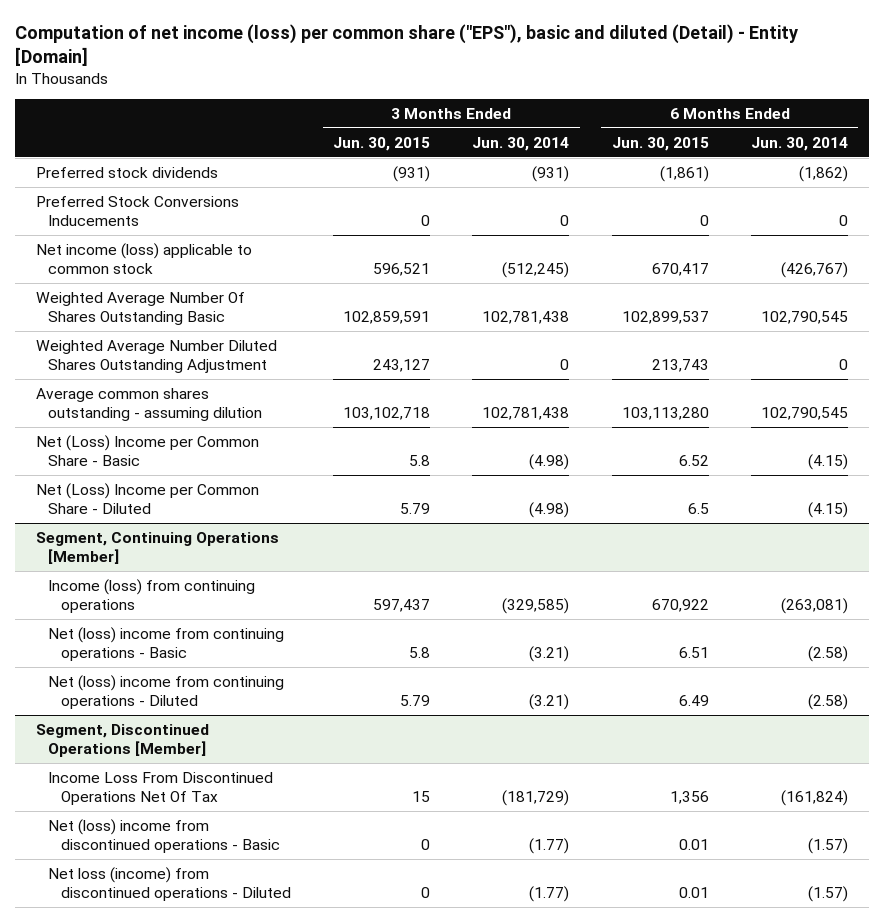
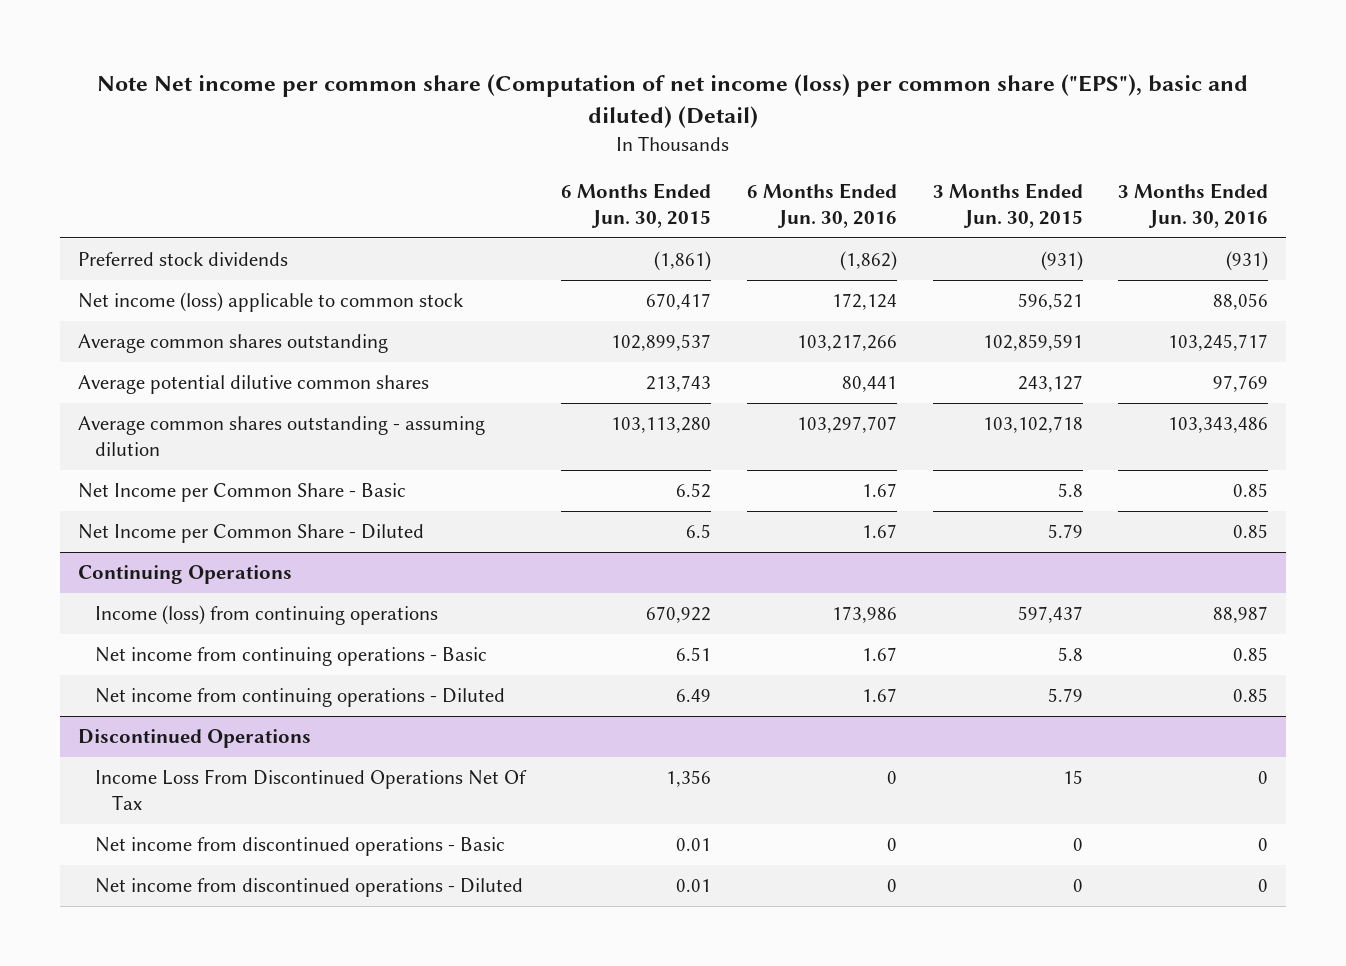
[14,23,798,66] Computation of net income (loss) per common share ("EPS"), basic and diluted (Detail) - Entity [Domain] -> [97,74,1249,129] Note Net income per common share (Computation of net income (loss) per common share ("EPS"), basic and diluted) (Detail)
[472,136,570,151] Jun. 30, 2014 -> none
[750,136,848,151] Jun. 30, 2014 -> none
none -> [746,182,897,229] 6 Months Ended Jun. 30, 2016
none -> [1118,182,1269,229] 3 Months Ended Jun. 30, 2016
[35,195,239,226] Preferred Stock Conversions Inducements -> none
[35,291,245,325] Weighted Average Number Of Shares Outstanding Basic -> [77,333,388,353] Average common shares outstanding
[35,339,277,373] Weighted Average Number Diluted Shares Outstanding Adjustment -> [77,374,429,394] Average potential dilutive common shares
[35,434,259,466] Net (Loss) Income per Common Share - Basic -> [77,482,406,502] Net Income per Common Share - Basic
[35,482,259,514] Net (Loss) Income per Common Share - Diluted -> [77,523,424,543] Net Income per Common Share - Diluted
[35,531,279,564] Segment, Continuing Operations [Member] -> [77,564,292,584] Continuing Operations
[48,626,285,661] Net (loss) income from continuing operations - Basic -> [95,646,488,666] Net income from continuing operations - Basic
[48,674,285,709] Net (loss) income from continuing operations - Diluted -> [95,687,506,707] Net income from continuing operations - Diluted
[35,723,209,757] Segment, Discontinued Operations [Member] -> [77,728,311,748] Discontinued Operations
[48,818,280,853] Net (loss) income from discontinued operations - Basic -> [95,836,506,856] Net income from discontinued operations - Basic
[48,866,291,901] Net loss (income) from discontinued operations - Diluted -> [95,877,524,897] Net income from discontinued operations - Diluted

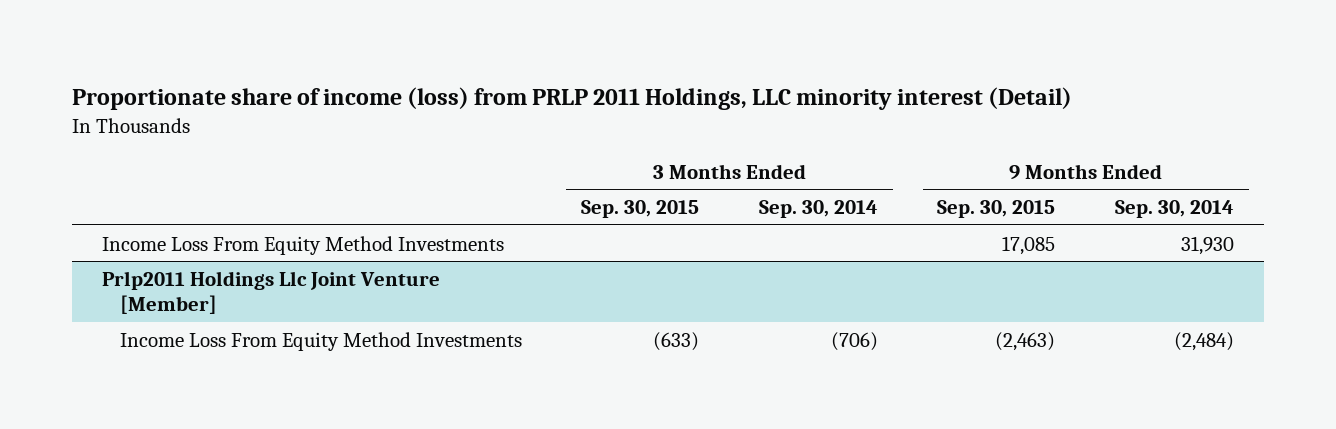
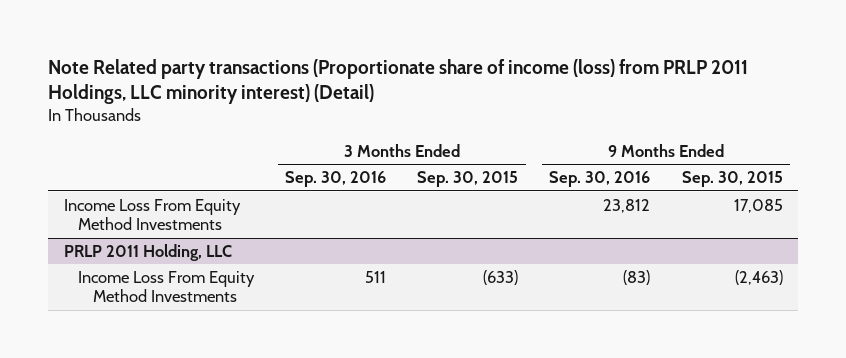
[72,86,1073,110] Proportionate share of income (loss) from PRLP 2011 Holdings, LLC minority interest (Detail) -> [48,58,749,105] Note Related party transactions (Proportionate share of income (loss) from PRLP 2011 Holdings, LLC minority interest) (Detail)
[758,200,878,219] Sep. 30, 2014 -> none
[1115,200,1235,219] Sep. 30, 2014 -> none
none -> [285,171,387,188] Sep. 30, 2016
none -> [549,171,651,188] Sep. 30, 2016
[101,270,440,315] Prlp2011 Holdings Llc Joint Venture [Member] -> [63,243,232,261] PRLP 2011 Holding, LLC

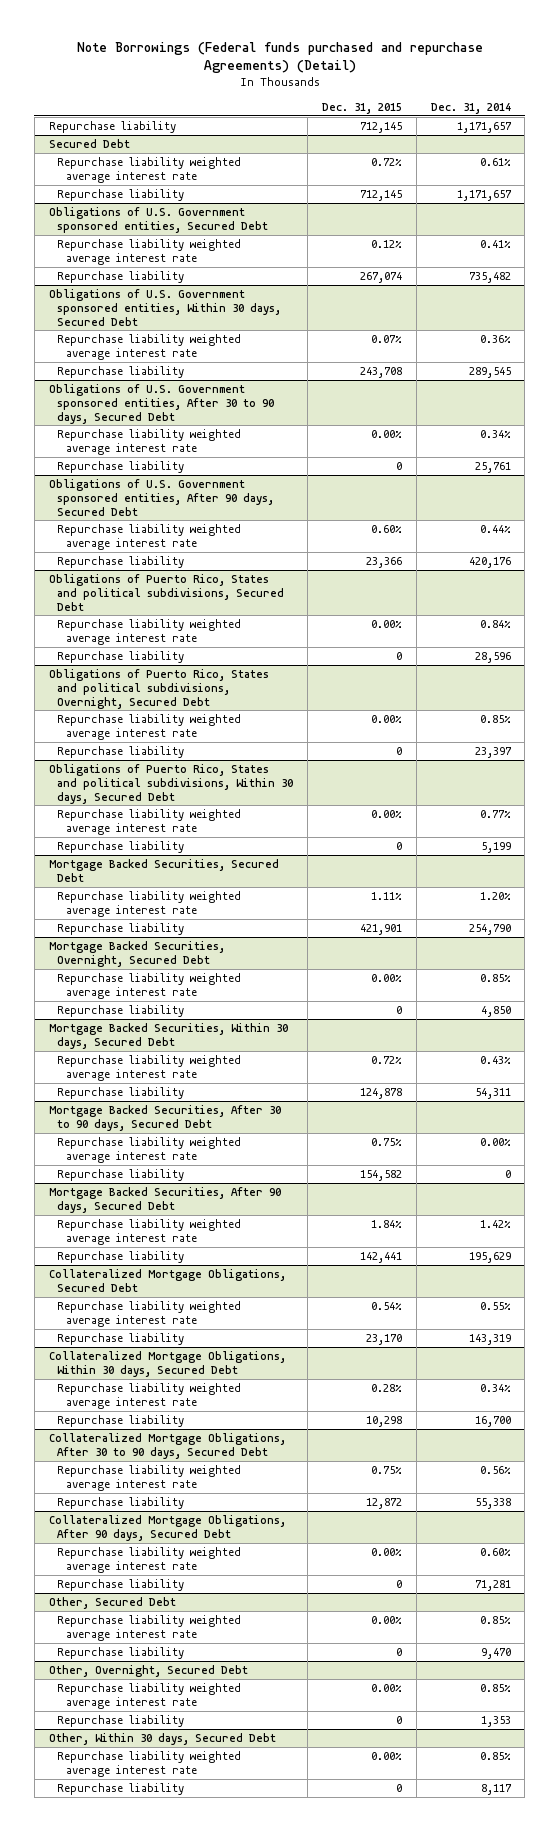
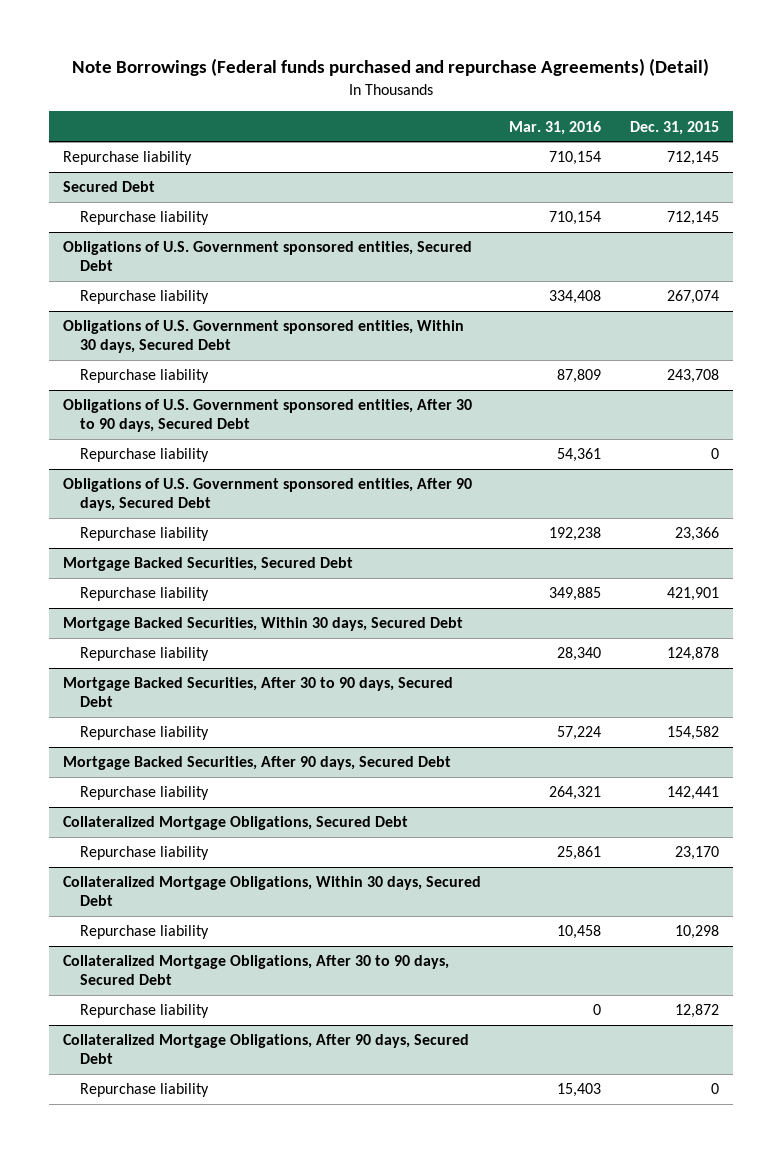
[430,102,511,114] Dec. 31, 2014 -> none
none -> [509,120,602,135] Mar. 31, 2016
[57,156,242,183] Repurchase liability weighted average interest rate -> none
[57,238,242,265] Repurchase liability weighted average interest rate -> none
[57,333,242,360] Repurchase liability weighted average interest rate -> none
[57,428,242,455] Repurchase liability weighted average interest rate -> none
[57,523,242,550] Repurchase liability weighted average interest rate -> none
[48,573,285,611] Obligations of Puerto Rico, States and political subdivisions, Secured Debt -> none
[57,618,242,645] Repurchase liability weighted average interest rate -> none
[57,650,185,663] Repurchase liability -> none
[48,668,269,709] Obligations of Puerto Rico, States and political subdivisions, Overnight, Secured Debt -> none
[57,713,242,740] Repurchase liability weighted average interest rate -> none
[57,745,185,758] Repurchase liability -> none
[48,763,294,804] Obligations of Puerto Rico, States and political subdivisions, Within 30 days, Secured Debt -> none
[57,808,242,835] Repurchase liability weighted average interest rate -> none
[57,840,185,853] Repurchase liability -> none
[57,890,242,917] Repurchase liability weighted average interest rate -> none
[48,940,225,967] Mortgage Backed Securities, Overnight, Secured Debt -> none
[57,972,242,999] Repurchase liability weighted average interest rate -> none
[57,1004,185,1017] Repurchase liability -> none
[57,1054,242,1081] Repurchase liability weighted average interest rate -> none
[57,1136,242,1163] Repurchase liability weighted average interest rate -> none
[57,1218,242,1245] Repurchase liability weighted average interest rate -> none
[57,1300,242,1327] Repurchase liability weighted average interest rate -> none
[57,1382,242,1409] Repurchase liability weighted average interest rate -> none
[57,1464,242,1491] Repurchase liability weighted average interest rate -> none
[57,1546,242,1573] Repurchase liability weighted average interest rate -> none
[48,1596,176,1609] Other, Secured Debt -> none
[57,1614,242,1641] Repurchase liability weighted average interest rate -> none
[57,1646,185,1659] Repurchase liability -> none
[48,1664,248,1677] Other, Overnight, Secured Debt -> none
[57,1682,242,1709] Repurchase liability weighted average interest rate -> none
[57,1714,185,1727] Repurchase liability -> none
[48,1732,276,1745] Other, Within 30 days, Secured Debt -> none
[57,1750,242,1777] Repurchase liability weighted average interest rate -> none
[57,1782,185,1795] Repurchase liability -> none

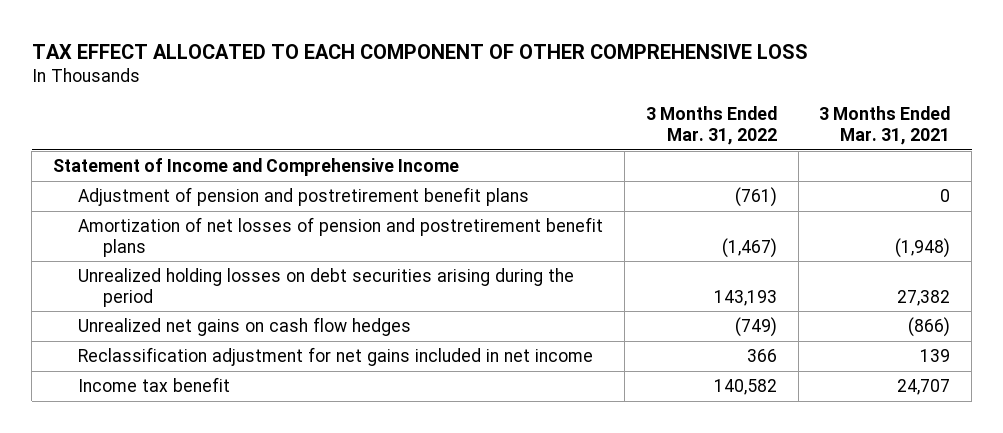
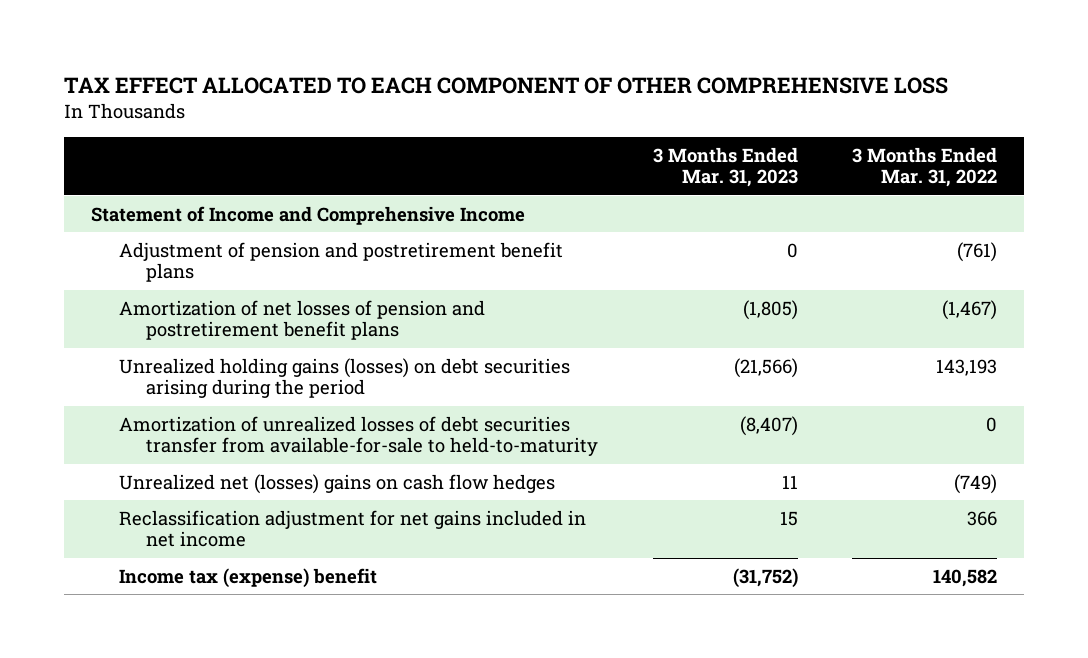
[819,106,951,145] 3 Months Ended Mar. 31, 2021 -> none
none -> [652,146,798,188] 3 Months Ended Mar. 31, 2023
[78,268,575,307] Unrealized holding losses on debt securities arising during the period -> [118,357,570,399] Unrealized holding gains (losses) on debt securities arising during the period
none -> [118,415,599,457] Amortization of unrealized losses of debt securities transfer from available-for-sale to held-to-maturity
[78,317,412,337] Unrealized net gains on cash flow hedges -> [118,473,555,494] Unrealized net (losses) gains on cash flow hedges
[78,377,231,393] Income tax benefit -> [118,567,377,588] Income tax (expense) benefit

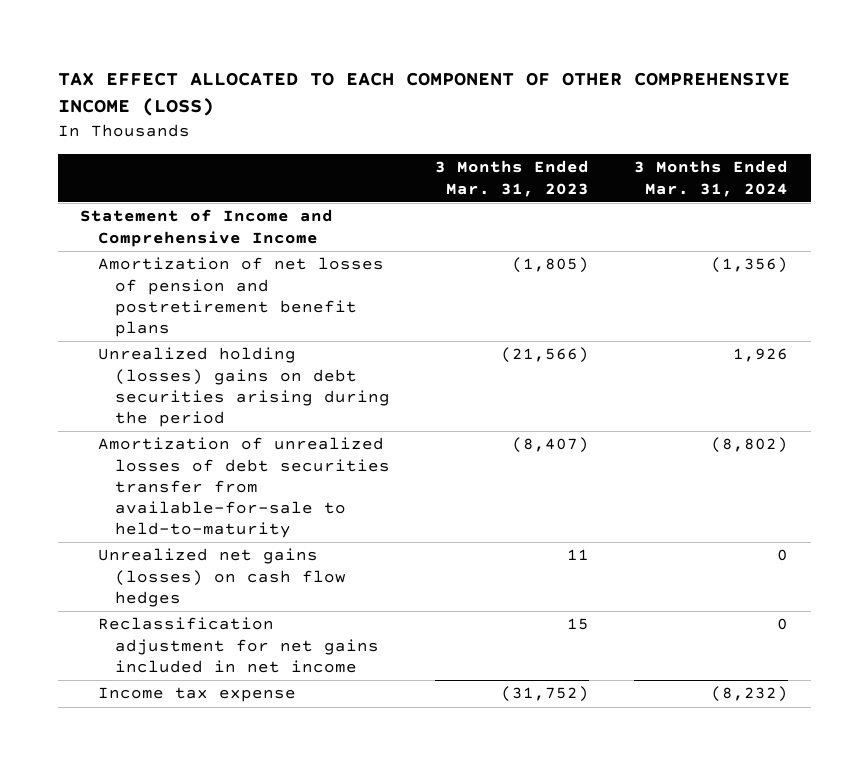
[64,77,949,95] TAX EFFECT ALLOCATED TO EACH COMPONENT OF OTHER COMPREHENSIVE LOSS -> [57,72,790,117] TAX EFFECT ALLOCATED TO EACH COMPONENT OF OTHER COMPREHENSIVE INCOME (LOSS)
[852,146,998,188] 3 Months Ended Mar. 31, 2022 -> none
none -> [634,160,789,197] 3 Months Ended Mar. 31, 2024
[118,241,563,283] Adjustment of pension and postretirement benefit plans -> none
[118,357,570,399] Unrealized holding gains (losses) on debt securities arising during the period -> [97,347,391,428] Unrealized holding (losses) gains on debt securities arising during the period
[118,473,555,494] Unrealized net (losses) gains on cash flow hedges -> [97,548,347,607] Unrealized net gains (losses) on cash flow hedges
[118,567,377,588] Income tax (expense) benefit -> [97,687,296,703] Income tax expense

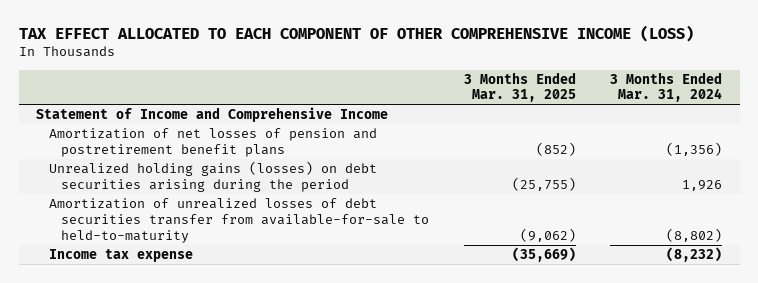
[435,160,590,197] 3 Months Ended Mar. 31, 2023 -> none
none -> [463,71,576,103] 3 Months Ended Mar. 31, 2025
[97,347,391,428] Unrealized holding (losses) gains on debt securities arising during the period -> [48,161,377,192] Unrealized holding gains (losses) on debt securities arising during the period
[97,548,347,607] Unrealized net gains (losses) on cash flow hedges -> none
[97,617,380,673] Reclassification adjustment for net gains included in net income -> none

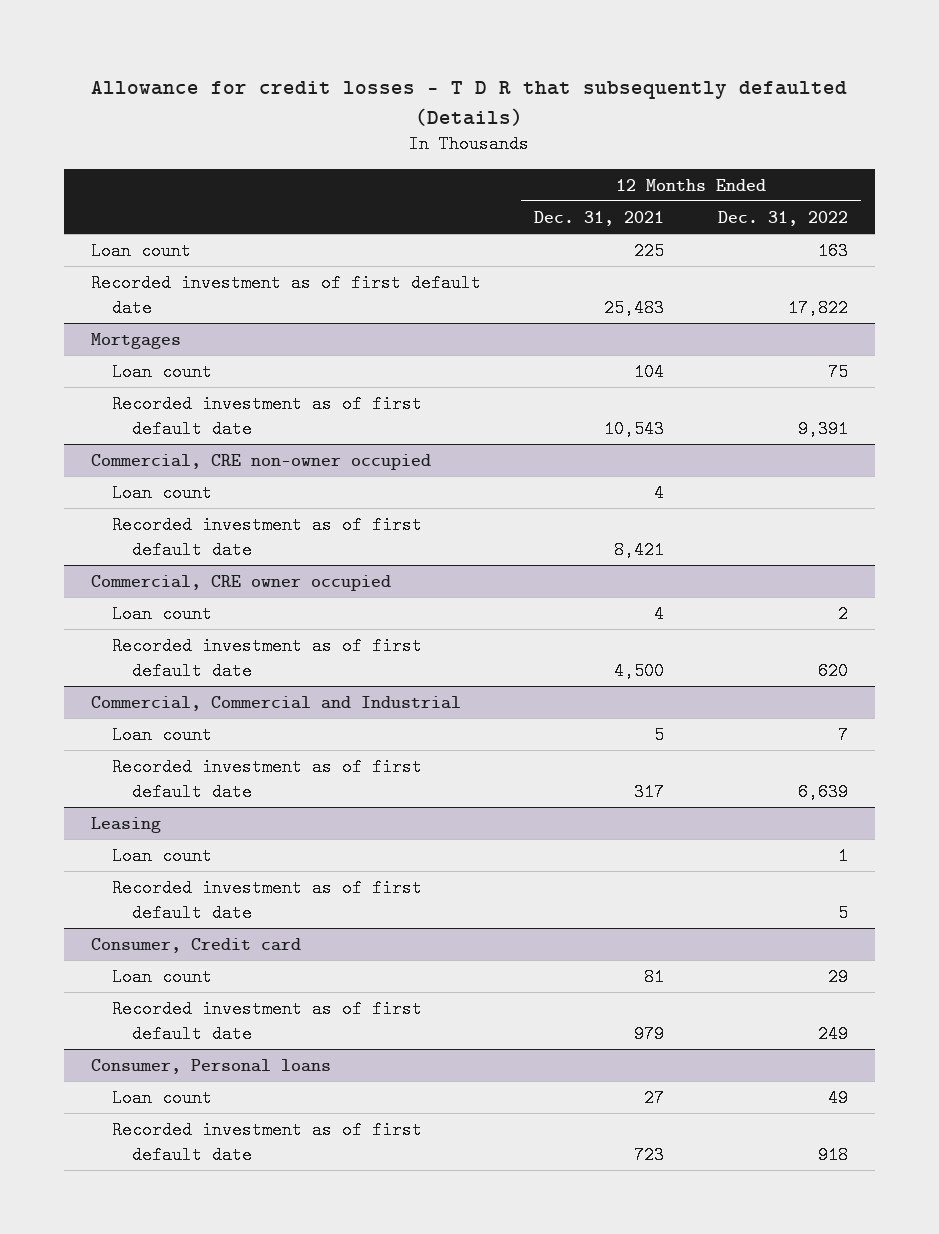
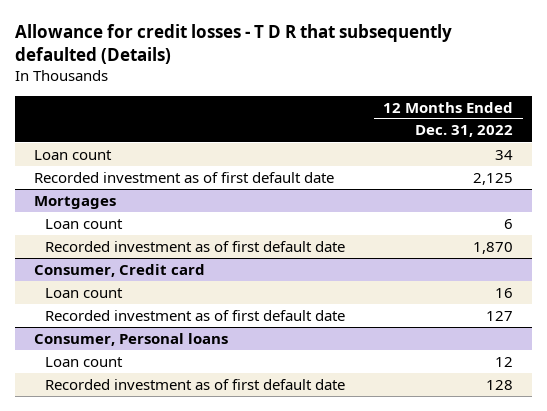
[534,210,665,226] Dec. 31, 2021 -> none
[817,241,848,260] 163 -> [495,149,514,160] 34
[787,298,848,317] 17,822 -> [473,172,514,185] 2,125
[90,453,431,470] Commercial, CRE non-owner occupied -> none
[111,483,212,502] Loan count -> none
[111,515,422,559] Recorded investment as of first default date -> none
[90,574,391,591] Commercial, CRE owner occupied -> none
[111,604,212,623] Loan count -> none
[111,636,422,680] Recorded investment as of first default date -> none
[90,695,461,711] Commercial, Commercial and Industrial -> none
[111,725,212,744] Loan count -> none
[111,757,422,801] Recorded investment as of first default date -> none
[90,816,161,833] Leasing -> none
[111,846,212,865] Loan count -> none
[111,878,422,922] Recorded investment as of first default date -> none
[827,362,848,381] 75 -> [504,218,514,229] 6
[797,419,848,438] 9,391 -> [473,241,514,254] 1,870
[827,967,848,986] 29 -> [495,287,514,298] 16
[817,1024,848,1043] 249 -> [486,310,514,321] 127
[827,1088,848,1107] 49 -> [495,356,514,367] 12
[817,1145,848,1164] 918 -> [486,379,514,390] 128

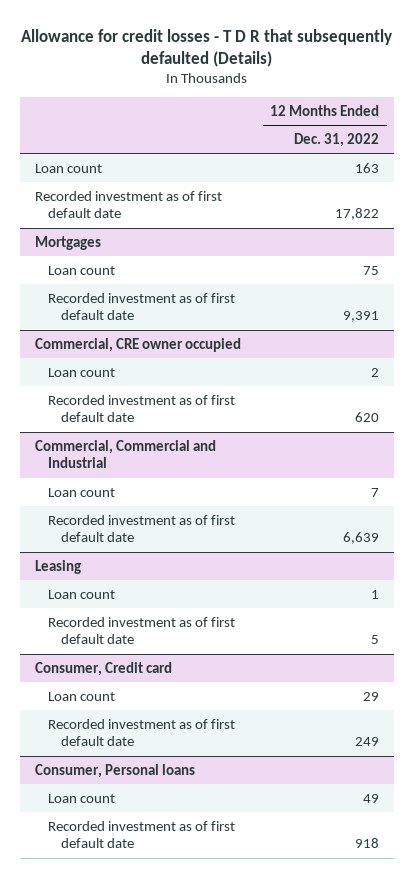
[495,149,514,160] 34 -> [355,162,380,173] 163
[473,172,514,185] 2,125 -> [335,208,380,221] 17,822
[504,218,514,229] 6 -> [363,265,380,275] 75
[473,241,514,254] 1,870 -> [343,311,380,323] 9,391
none -> [34,337,241,352] Commercial, CRE owner occupied
none -> [47,367,115,377] Loan count
none -> [47,394,235,423] Recorded investment as of first default date
none -> [34,439,216,469] Commercial, Commercial and Industrial
none -> [47,487,115,497] Loan count
none -> [47,514,235,543] Recorded investment as of first default date
none -> [34,559,81,574] Leasing
none -> [47,589,115,599] Loan count
none -> [47,616,235,645] Recorded investment as of first default date
[495,287,514,298] 16 -> [363,691,380,701] 29
[486,310,514,321] 127 -> [355,737,380,747] 249
[495,356,514,367] 12 -> [363,793,380,803] 49
[486,379,514,390] 128 -> [355,838,380,849] 918

